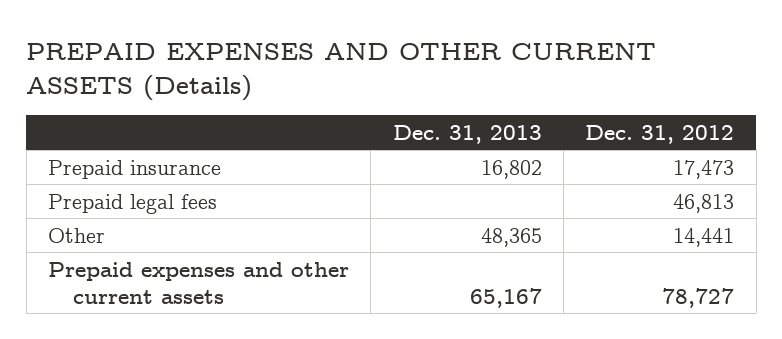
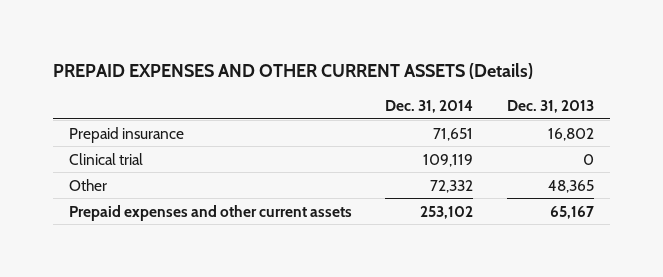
[585,124,735,144] Dec. 31, 2012 -> none
none -> [385,100,474,114] Dec. 31, 2014
[48,193,218,214] Prepaid legal fees -> none
none -> [69,152,144,165] Clinical trial

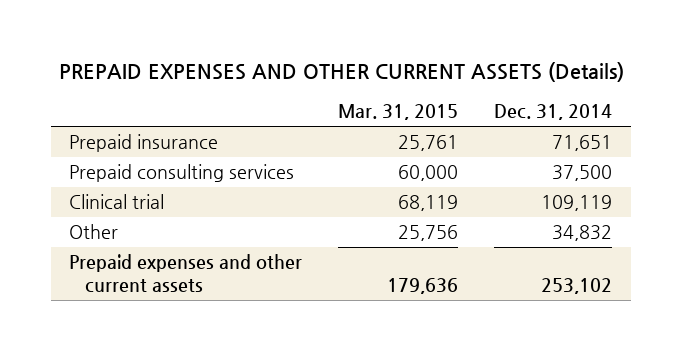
[506,100,594,114] Dec. 31, 2013 -> none
none -> [338,104,459,121] Mar. 31, 2015
none -> [69,164,295,183] Prepaid consulting services
[430,179,474,193] 72,332 -> [552,225,613,242] 34,832

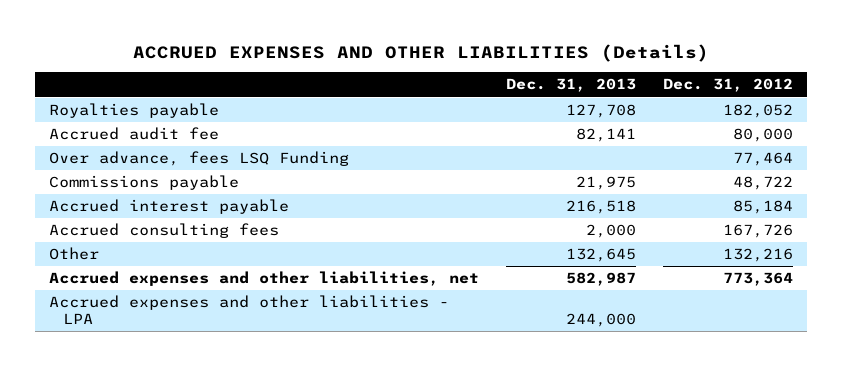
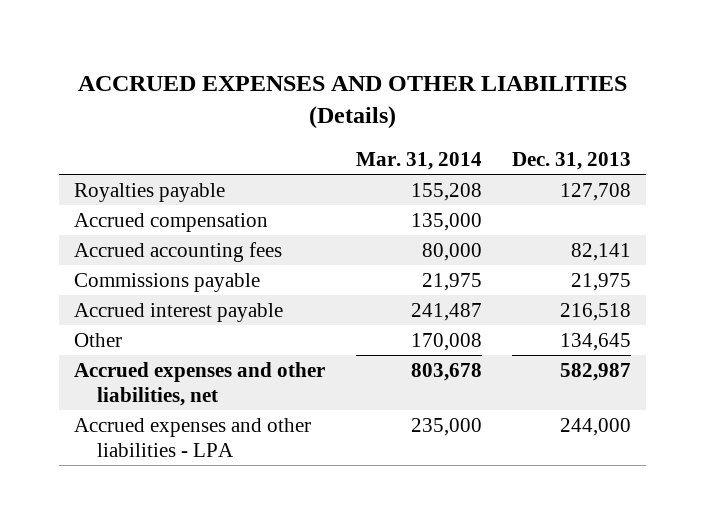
[663,78,794,93] Dec. 31, 2012 -> none
none -> [355,152,482,171] Mar. 31, 2014
[48,151,349,167] Over advance, fees LSQ Funding -> none
none -> [74,212,269,232] Accrued compensation
[48,127,219,141] Accrued audit fee -> [74,241,283,262] Accrued accounting fees
[48,223,279,239] Accrued consulting fees -> none
[566,248,637,263] 132,645 -> [559,332,631,351] 134,645

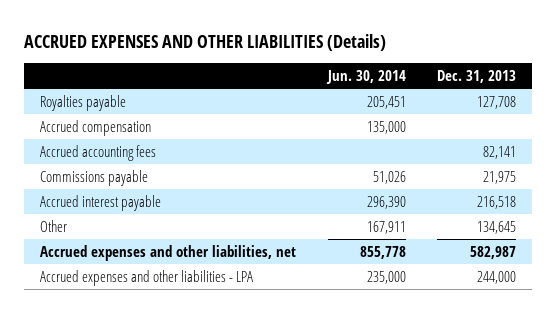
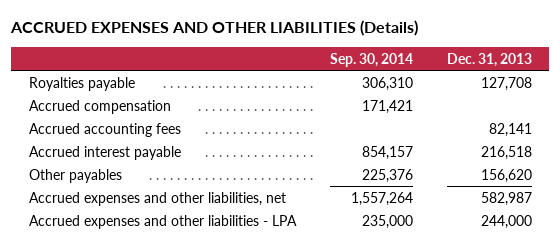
[325,70,406,85] Jun. 30, 2014 -> none
none -> [329,52,413,67] Sep. 30, 2014
[40,169,149,186] Commissions payable -> none
[40,219,68,232] Other -> [28,168,122,183] Other payables
[477,220,517,234] 134,645 -> [480,168,532,183] 156,620

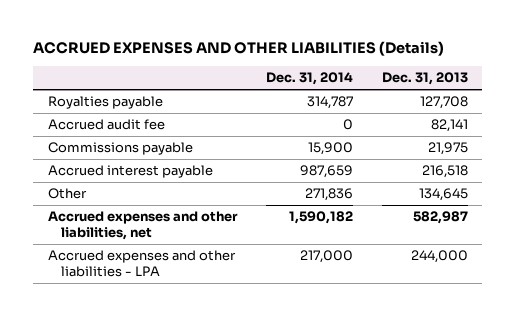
[329,52,413,67] Sep. 30, 2014 -> none
none -> [265,72,353,86] Dec. 31, 2014
[28,99,171,114] Accrued compensation -> none
[28,122,181,137] Accrued accounting fees -> [47,119,165,131] Accrued audit fee
none -> [47,142,193,156] Commissions payable
[28,168,122,183] Other payables -> [47,188,87,200] Other
[480,168,532,183] 156,620 -> [418,188,468,202] 134,645

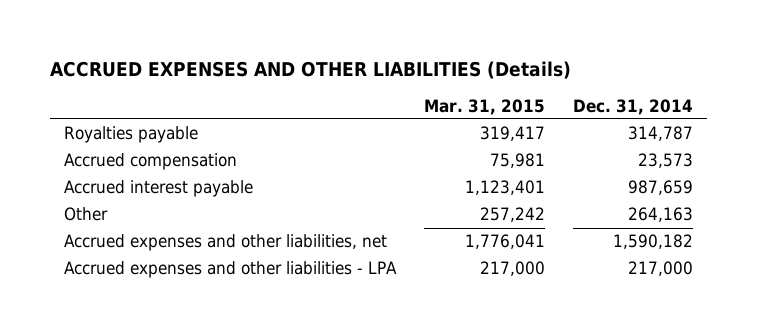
[381,72,468,86] Dec. 31, 2013 -> none
none -> [424,98,546,115] Mar. 31, 2015
[47,119,165,131] Accrued audit fee -> none
[47,142,193,156] Commissions payable -> none
none -> [64,153,238,171] Accrued compensation
[304,188,353,202] 271,836 -> [628,207,694,223] 264,163

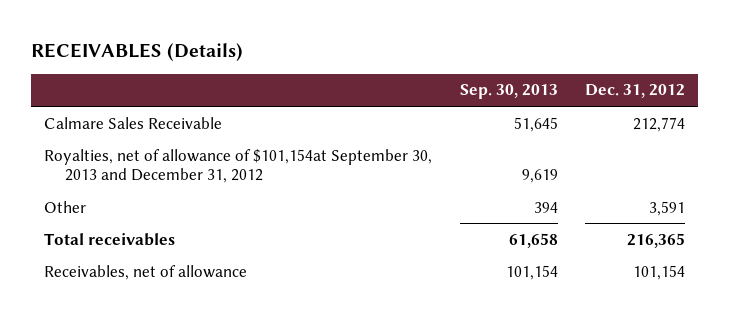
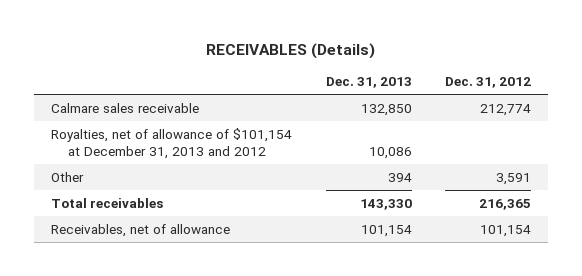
[459,84,558,100] Sep. 30, 2013 -> none
none -> [325,77,412,89] Dec. 31, 2013
[44,116,223,129] Calmare Sales Receivable -> [50,102,199,113] Calmare sales receivable
[44,148,433,184] Royalties, net of allowance of $101,154at September 30, 2013 and December 31, 2012 -> [50,127,292,159] Royalties, net of allowance of $101,154 at December 31, 2013 and 2012

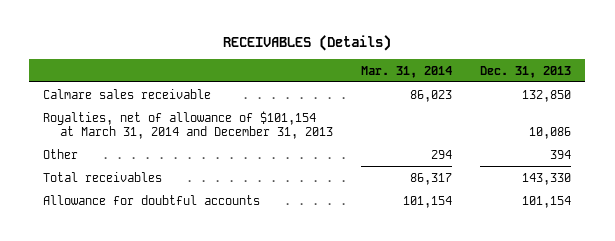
[445,77,532,89] Dec. 31, 2012 -> none
none -> [361,65,453,78] Mar. 31, 2014
[50,127,292,159] Royalties, net of allowance of $101,154 at December 31, 2013 and 2012 -> [43,110,334,139] Royalties, net of allowance of $101,154 at March 31, 2014 and December 31, 2013
[50,223,230,237] Receivables, net of allowance -> [43,194,261,205] Allowance for doubtful accounts

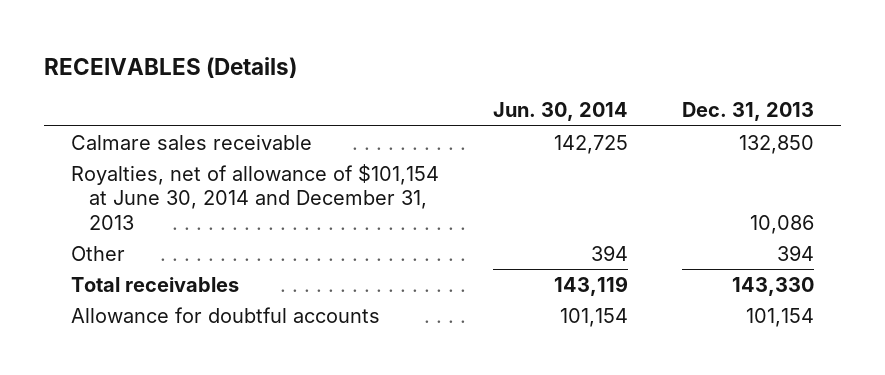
[361,65,453,78] Mar. 31, 2014 -> none
none -> [493,102,629,122] Jun. 30, 2014
[43,110,334,139] Royalties, net of allowance of $101,154 at March 31, 2014 and December 31, 2013 -> [71,163,440,230] Royalties, net of allowance of $101,154 at June 30, 2014 and December 31, 2013

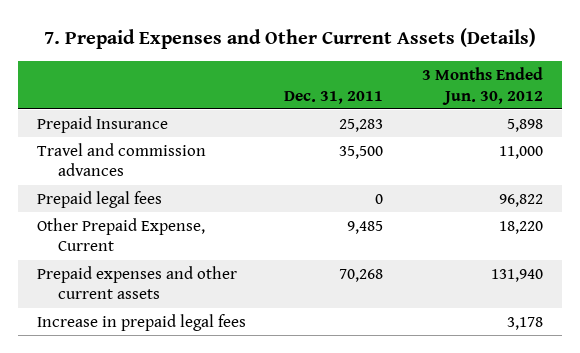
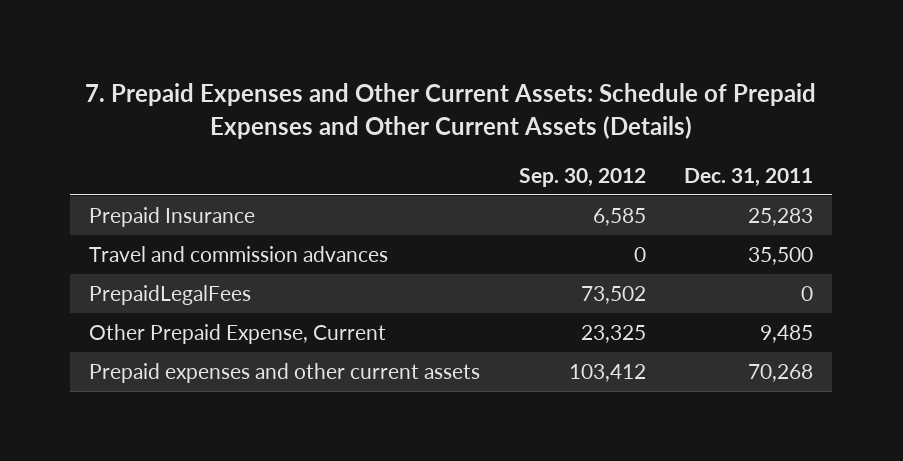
[43,28,536,50] 7. Prepaid Expenses and Other Current Assets (Details) -> [85,83,817,139] 7. Prepaid Expenses and Other Current Assets: Schedule of Prepaid Expenses and Other Current Assets (Details)
[421,66,543,105] 3 Months Ended Jun. 30, 2012 -> none
none -> [518,167,646,187] Sep. 30, 2012
[37,190,163,208] Prepaid legal fees -> [89,285,252,306] PrepaidLegalFees
[37,313,247,331] Increase in prepaid legal fees -> none

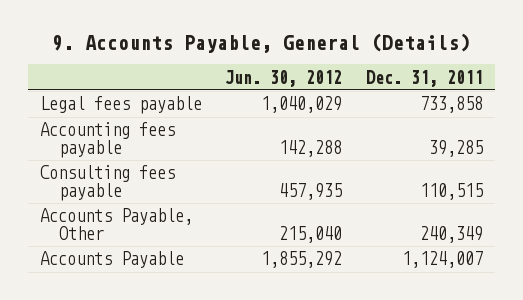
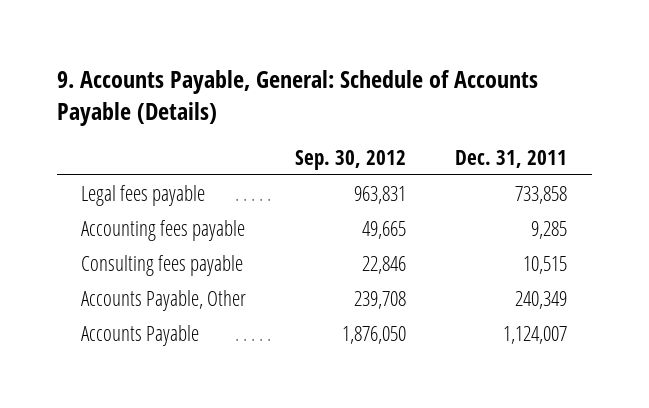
[52,33,471,54] 9. Accounts Payable, General (Details) -> [56,70,538,126] 9. Accounts Payable, General: Schedule of Accounts Payable (Details)
[225,69,343,87] Jun. 30, 2012 -> none
none -> [295,149,407,170] Sep. 30, 2012
[428,139,483,157] 39,285 -> [531,220,568,239] 9,285
[419,182,483,200] 110,515 -> [523,255,568,274] 10,515

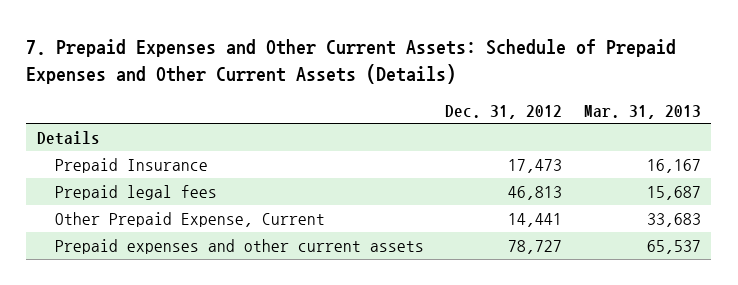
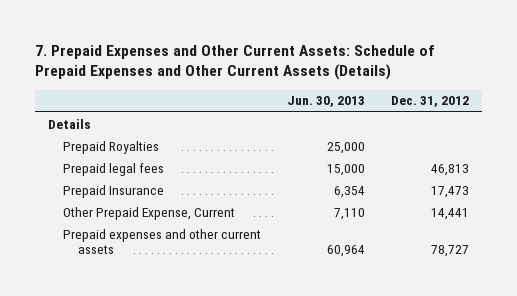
[583,104,701,119] Mar. 31, 2013 -> none
none -> [287,96,366,108] Jun. 30, 2013
none -> [63,140,160,154] Prepaid Royalties
[54,157,208,173] Prepaid Insurance -> [63,184,165,198] Prepaid Insurance

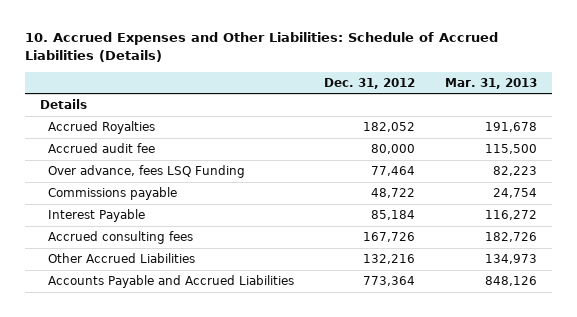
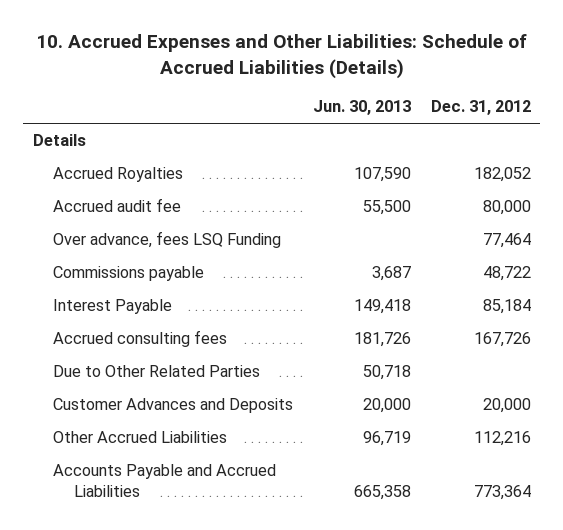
[445,77,538,89] Mar. 31, 2013 -> none
none -> [313,100,412,116] Jun. 30, 2013
none -> [53,365,261,378] Due to Other Related Parties
none -> [53,398,294,414] Customer Advances and Deposits
[363,254,416,265] 132,216 -> [473,431,531,447] 112,216

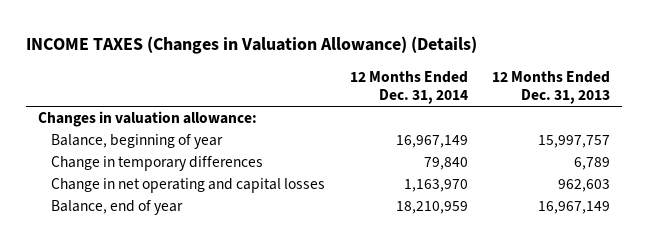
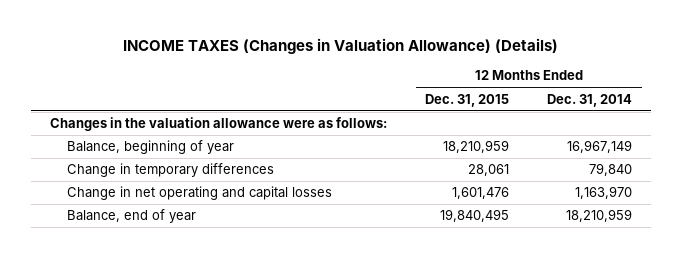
[491,71,610,105] 12 Months Ended Dec. 31, 2013 -> none
none -> [425,93,510,107] Dec. 31, 2015
[37,111,257,128] Changes in valuation allowance: -> [50,117,388,132] Changes in the valuation allowance were as follows:

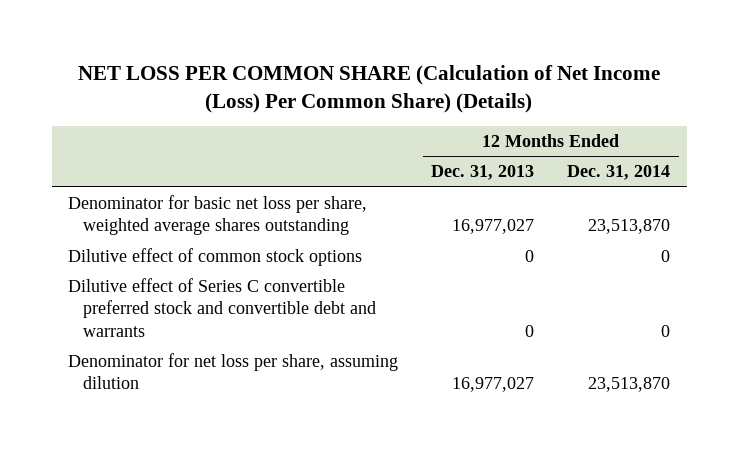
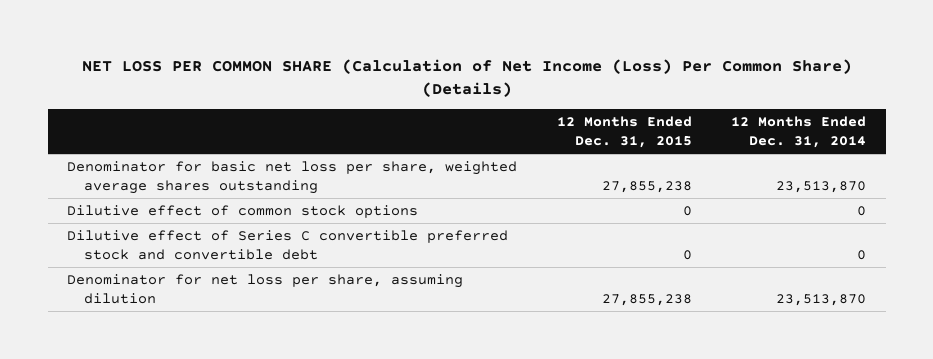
[431,165,535,181] Dec. 31, 2013 -> none
none -> [556,116,692,149] 12 Months Ended Dec. 31, 2015
[68,278,377,337] Dilutive effect of Series C convertible preferred stock and convertible debt and warrants -> [67,230,509,261] Dilutive effect of Series C convertible preferred stock and convertible debt

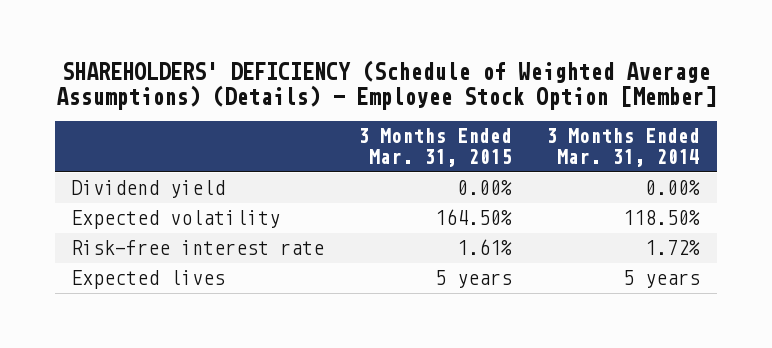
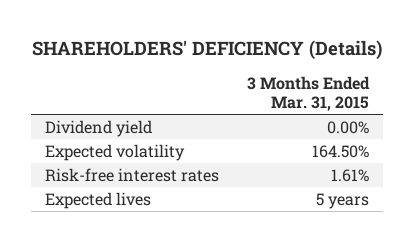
[55,59,716,110] SHAREHOLDERS' DEFICIENCY (Schedule of Weighted Average Assumptions) (Details) - Employee Stock Option [Member] -> [31,40,382,61] SHAREHOLDERS' DEFICIENCY (Details)
[546,128,701,167] 3 Months Ended Mar. 31, 2014 -> none
[71,240,325,256] Risk-free interest rate -> [44,167,219,182] Risk-free interest rates

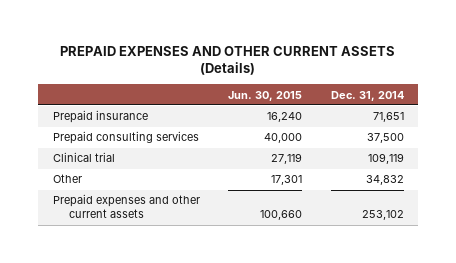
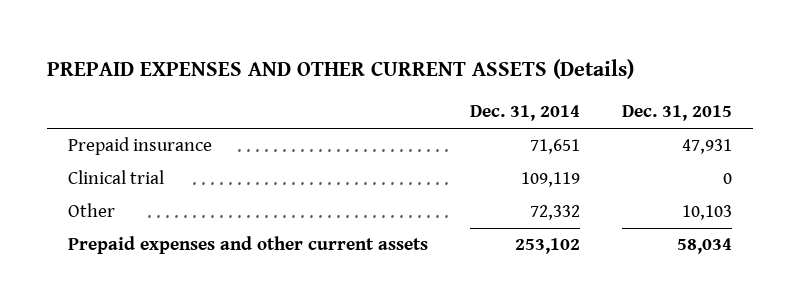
[228,90,303,101] Jun. 30, 2015 -> none
none -> [622,105,733,122] Dec. 31, 2015
[52,131,199,145] Prepaid consulting services -> none
[365,175,404,186] 34,832 -> [529,205,580,221] 72,332

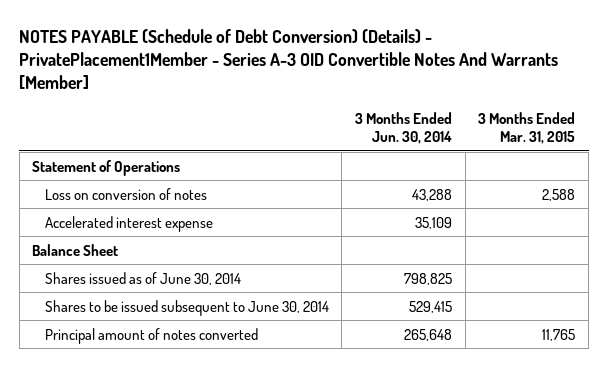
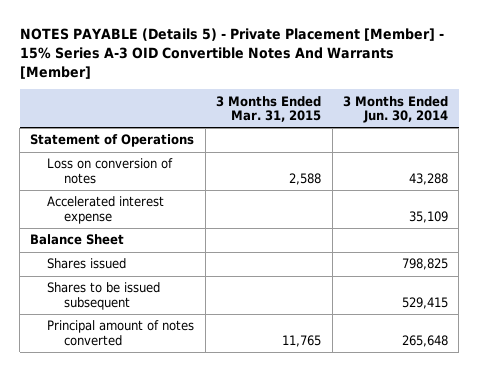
[19,28,559,90] NOTES PAYABLE (Schedule of Debt Conversion) (Details) - PrivatePlacement1Member - Series A-3 OID Convertible Notes And Warrants [Member] -> [19,27,444,80] NOTES PAYABLE (Details 5) - Private Placement [Member] - 15% Series A-3 OID Convertible Notes And Warrants [Member]
[44,271,241,285] Shares issued as of June 30, 2014 -> [47,258,127,270] Shares issued
[44,299,329,316] Shares to be issued subsequent to June 30, 2014 -> [47,282,161,310] Shares to be issued subsequent

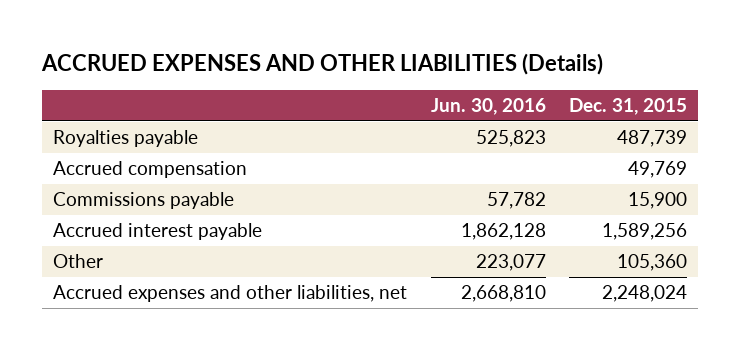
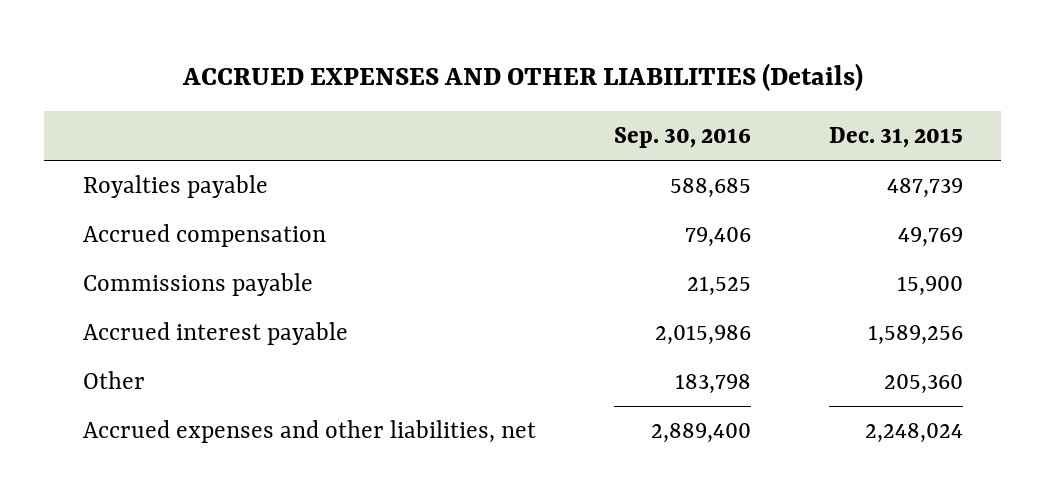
[430,98,546,116] Jun. 30, 2016 -> none
none -> [613,127,751,149] Sep. 30, 2016
[616,254,687,272] 105,360 -> [883,374,963,395] 205,360

